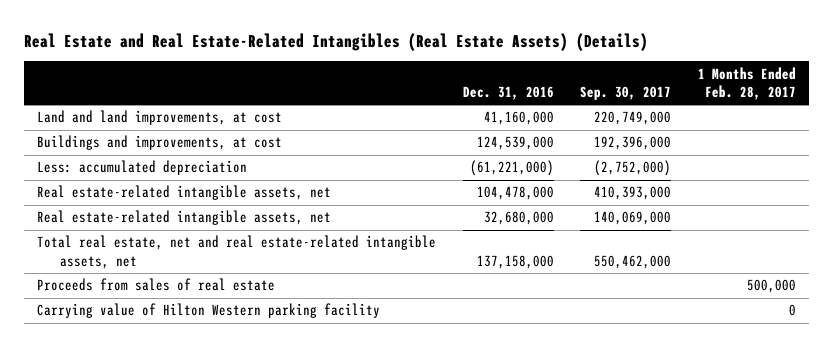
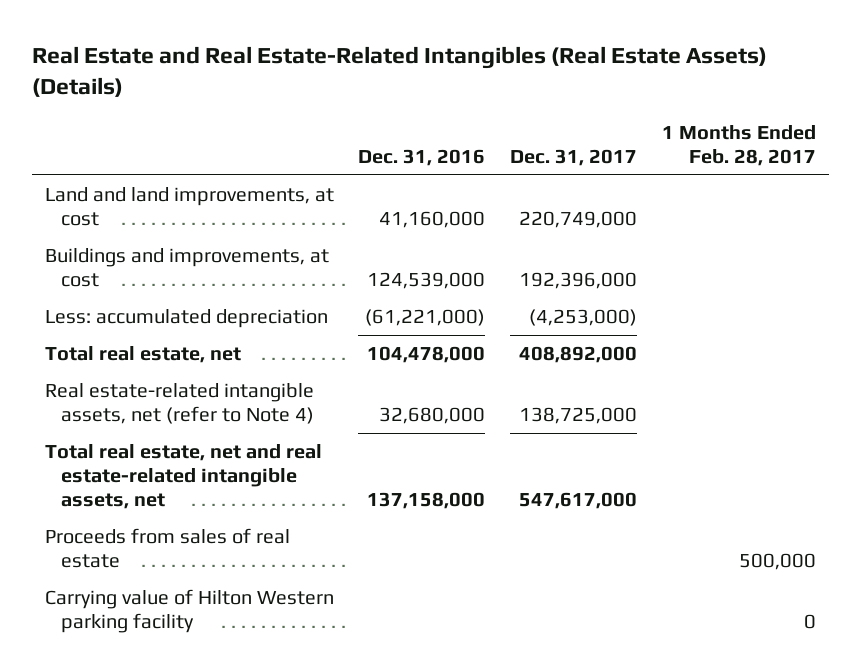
[580,86,672,101] Sep. 30, 2017 -> none
none -> [510,148,638,166] Dec. 31, 2017
[37,185,332,201] Real estate-related intangible assets, net -> [44,345,241,363] Total real estate, net
[37,210,332,226] Real estate-related intangible assets, net -> [44,382,315,424] Real estate-related intangible assets, net (refer to Note 4)

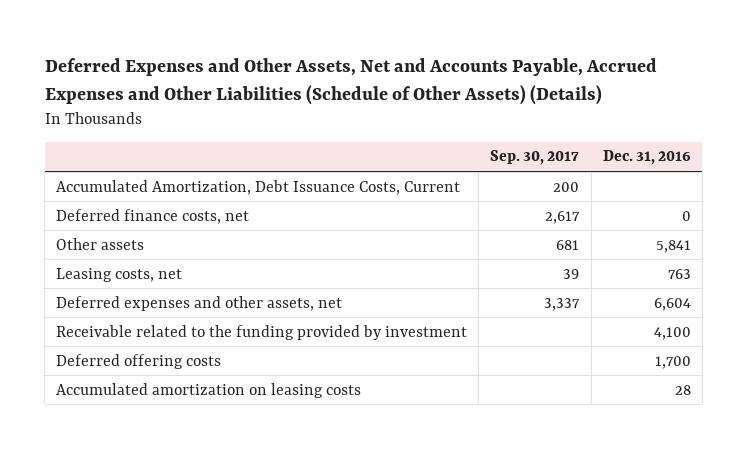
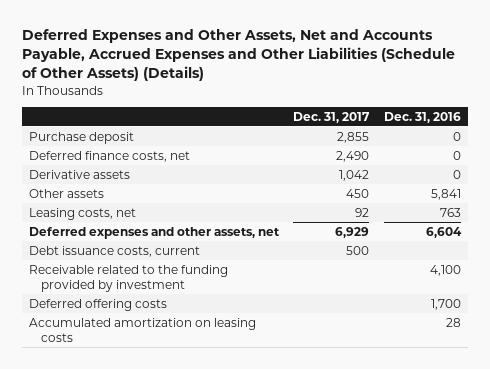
[490,150,580,166] Sep. 30, 2017 -> none
none -> [293,111,371,123] Dec. 31, 2017
[56,179,461,195] Accumulated Amortization, Debt Issuance Costs, Current -> none
none -> [28,131,134,144] Purchase deposit
none -> [28,169,130,179] Derivative assets
none -> [28,245,200,257] Debt issuance costs, current

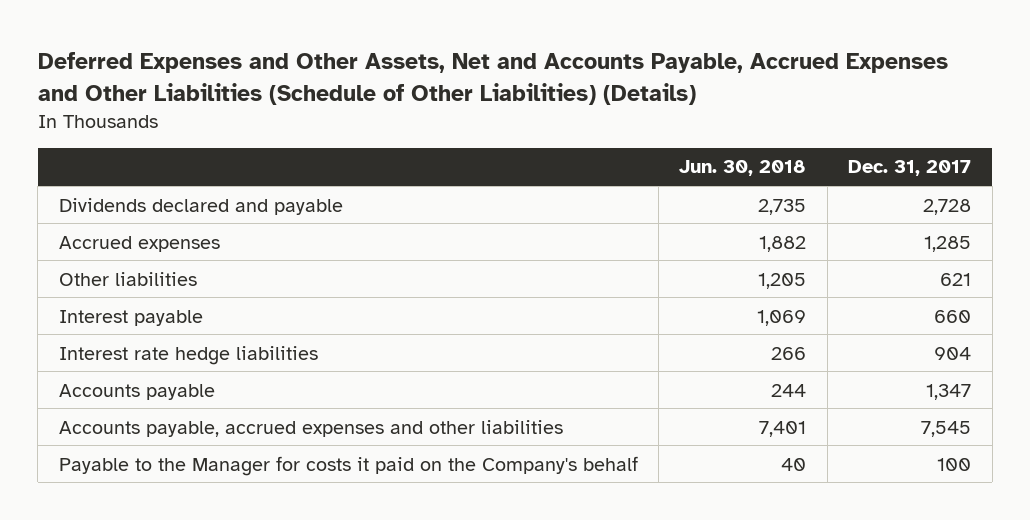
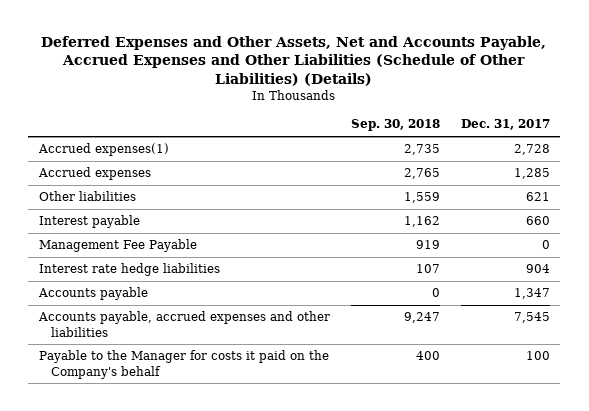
[679,160,807,177] Jun. 30, 2018 -> none
none -> [350,119,440,132] Sep. 30, 2018
[58,197,343,215] Dividends declared and payable -> [37,143,169,157] Accrued expenses(1)
none -> [38,239,197,253] Management Fee Payable

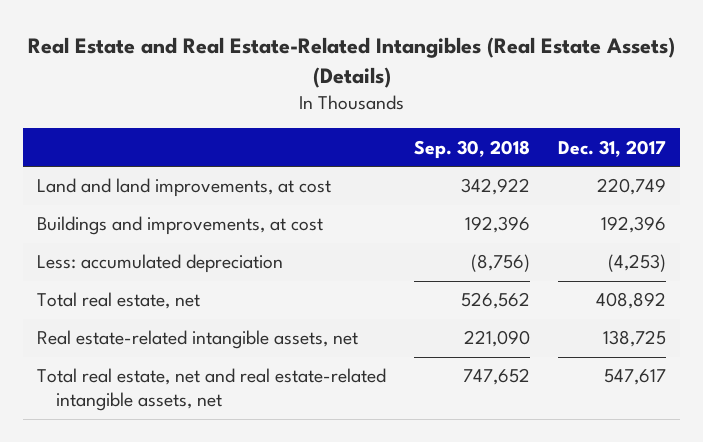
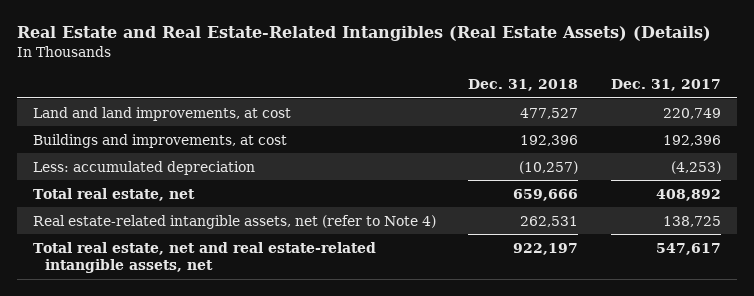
[414,139,531,159] Sep. 30, 2018 -> none
none -> [468,79,579,92] Dec. 31, 2018
[37,330,359,350] Real estate-related intangible assets, net -> [32,214,436,229] Real estate-related intangible assets, net (refer to Note 4)

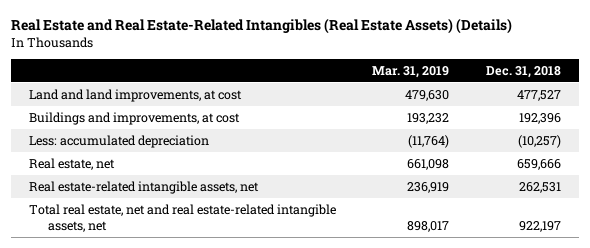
[610,79,721,92] Dec. 31, 2017 -> none
none -> [372,65,450,78] Mar. 31, 2019
[32,187,195,201] Total real estate, net -> [28,157,115,170] Real estate, net
[32,214,436,229] Real estate-related intangible assets, net (refer to Note 4) -> [28,180,259,194] Real estate-related intangible assets, net

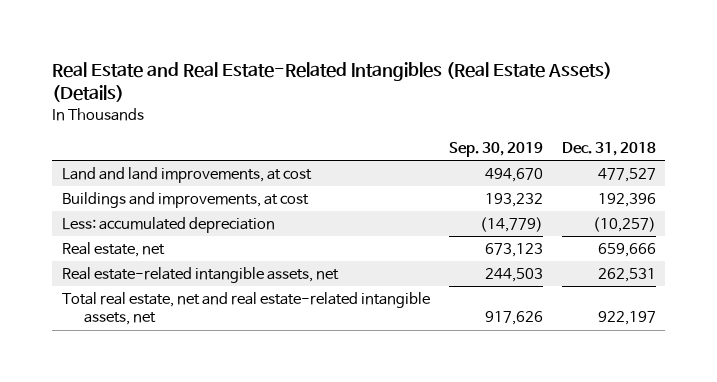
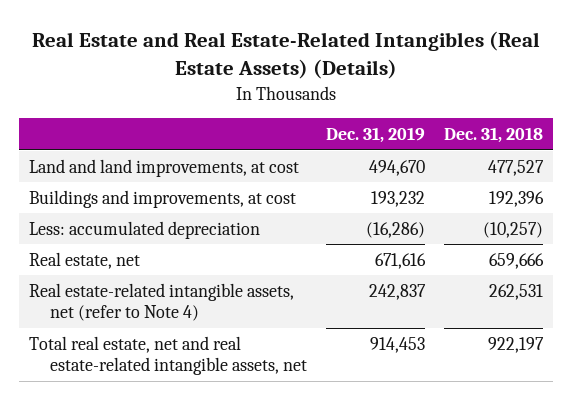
[448,142,543,158] Sep. 30, 2019 -> none
none -> [326,127,426,144] Dec. 31, 2019
[61,267,339,284] Real estate-related intangible assets, net -> [28,282,294,322] Real estate-related intangible assets, net (refer to Note 4)

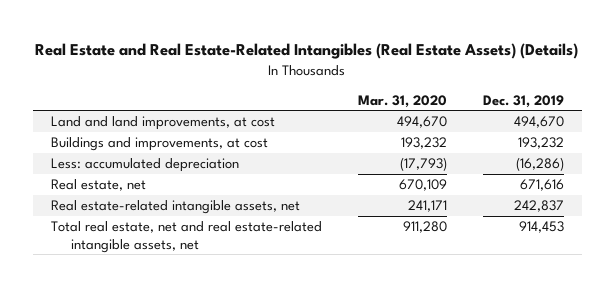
[444,127,544,144] Dec. 31, 2018 -> none
none -> [357,94,447,108] Mar. 31, 2020
[28,282,294,322] Real estate-related intangible assets, net (refer to Note 4) -> [50,200,300,215] Real estate-related intangible assets, net

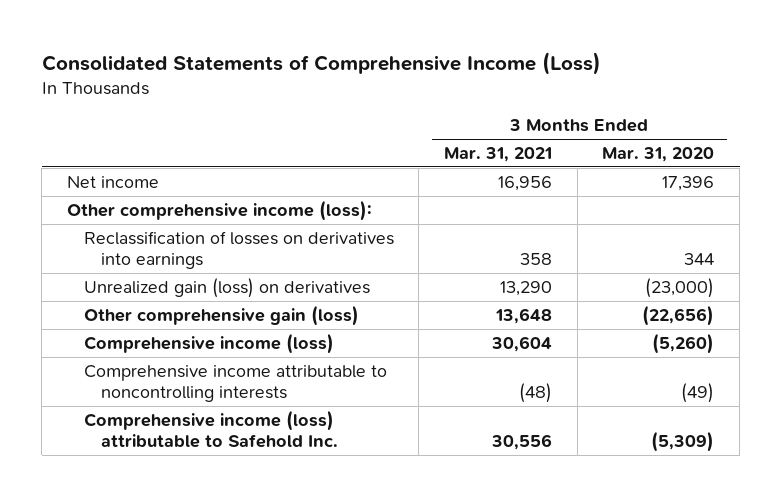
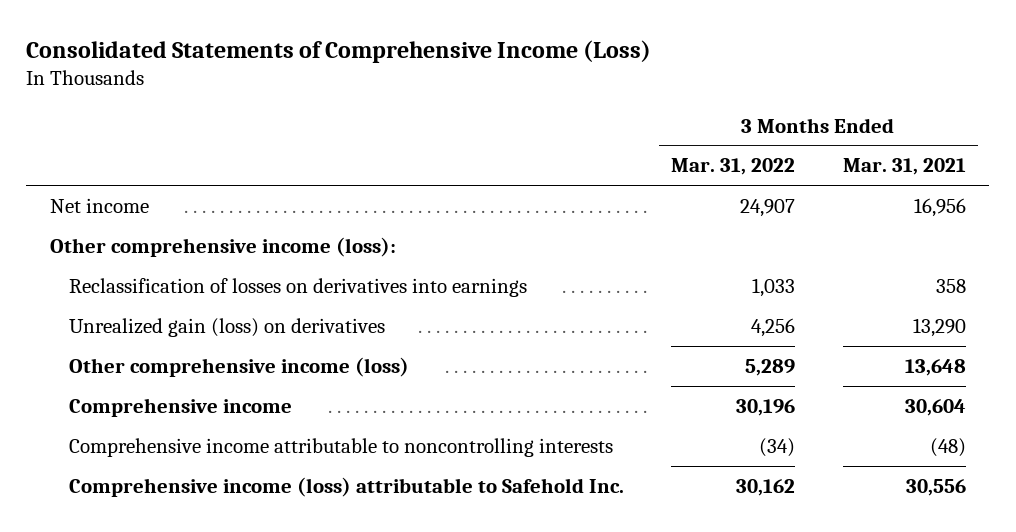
[602,147,715,163] Mar. 31, 2020 -> none
none -> [671,158,796,176] Mar. 31, 2022
[83,304,359,326] Other comprehensive gain (loss) -> [68,356,409,377] Other comprehensive income (loss)
[83,332,334,354] Comprehensive income (loss) -> [68,397,292,417] Comprehensive income

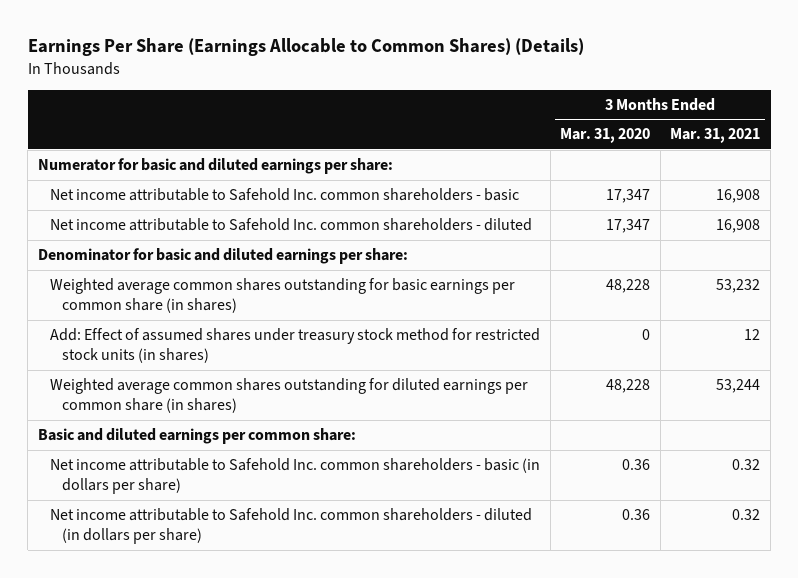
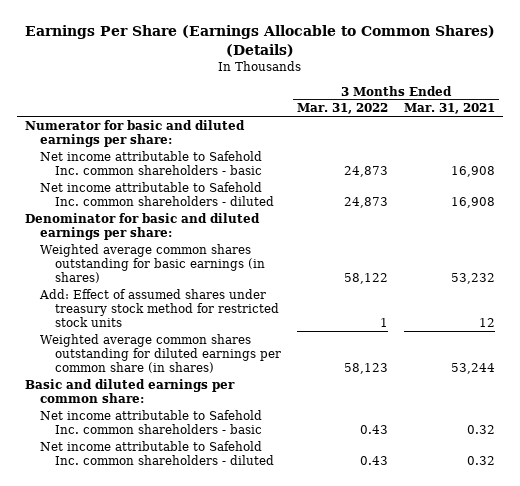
[560,128,651,144] Mar. 31, 2020 -> none
none -> [297,103,389,115] Mar. 31, 2022
[50,278,516,314] Weighted average common shares outstanding for basic earnings per common share (in shares) -> [40,243,266,283] Weighted average common shares outstanding for basic earnings (in shares)
[50,328,541,364] Add: Effect of assumed shares under treasury stock method for restricted stock units (in shares) -> [39,288,280,327] Add: Effect of assumed shares under treasury stock method for restricted stock units
[50,458,541,495] Net income attributable to Safehold Inc. common shareholders - basic (in dollars per share) -> [40,409,263,434] Net income attributable to Safehold Inc. common shareholders - basic
[50,508,533,545] Net income attributable to Safehold Inc. common shareholders - diluted (in dollars per share) -> [40,440,275,465] Net income attributable to Safehold Inc. common shareholders - diluted

